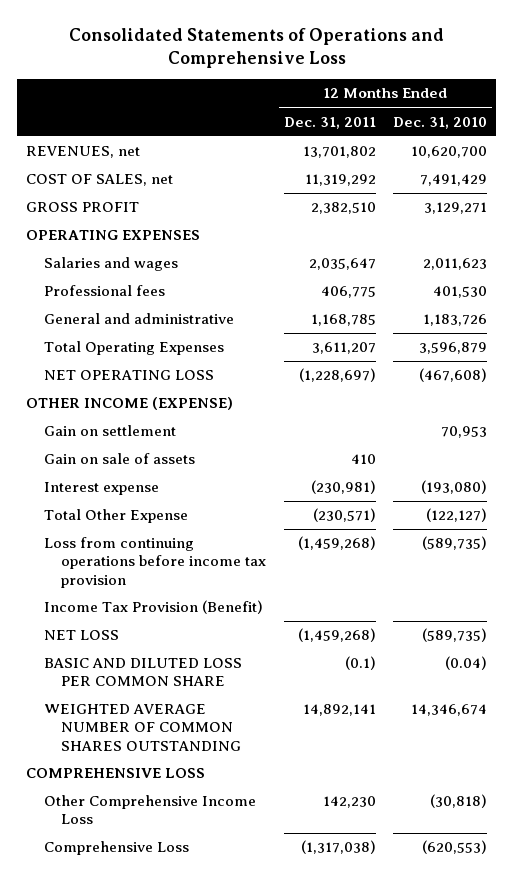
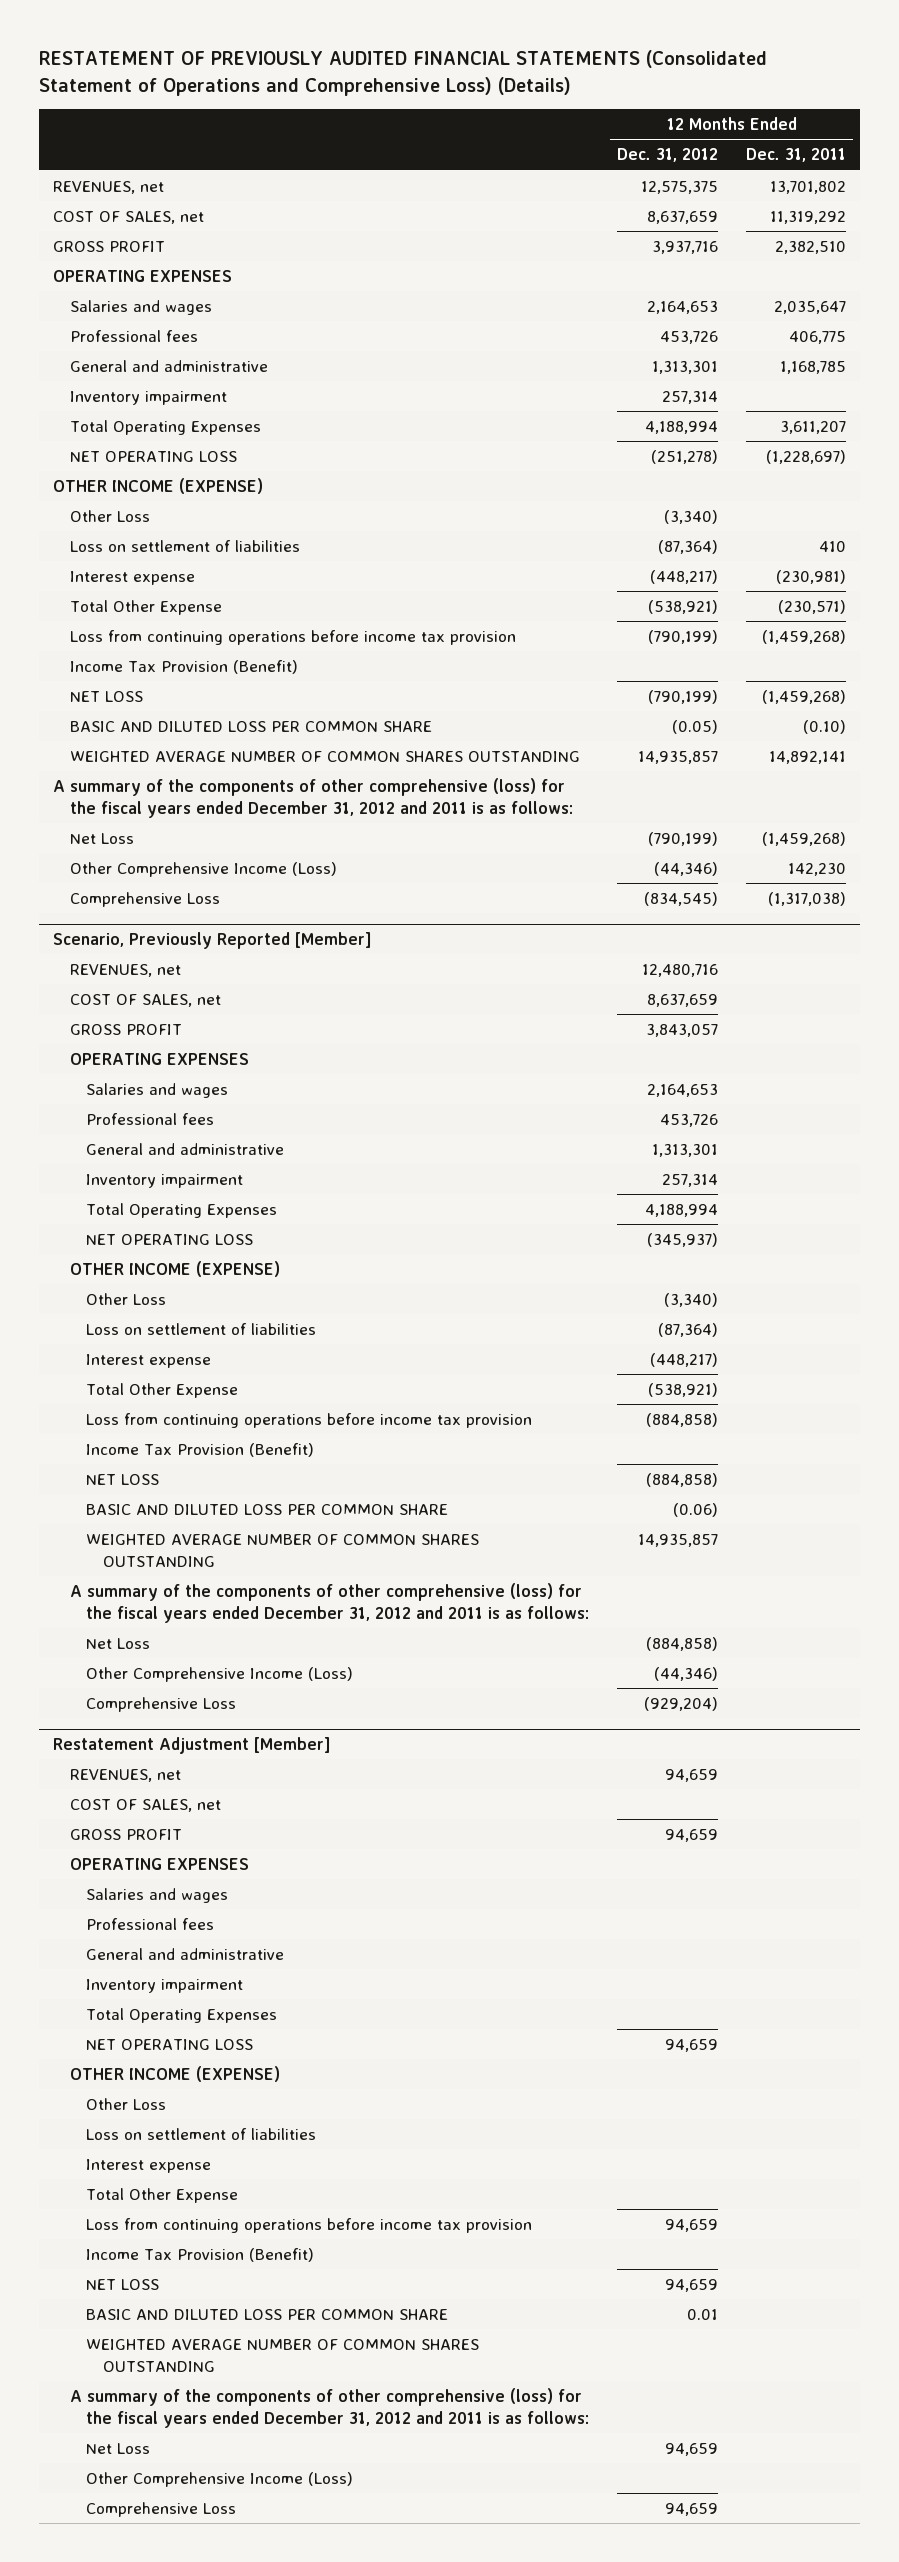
[68,27,444,69] Consolidated Statements of Operations and Comprehensive Loss -> [38,50,767,97] RESTATEMENT OF PREVIOUSLY AUDITED FINANCIAL STATEMENTS (Consolidated Statement of Operations and Comprehensive Loss) (Details)
[393,116,488,129] Dec. 31, 2010 -> none
none -> [617,148,719,163] Dec. 31, 2012
none -> [69,390,227,405] Inventory impairment
[43,425,176,437] Gain on settlement -> none
[43,453,195,465] Gain on sale of assets -> none
none -> [69,509,150,522] Other Loss
none -> [69,539,300,552] Loss on settlement of liabilities
[344,656,376,671] (0.1) -> [802,719,846,734] (0.10)
[26,768,206,779] COMPREHENSIVE LOSS -> [52,777,573,819] A summary of the components of other comprehensive (loss) for the fiscal years ended December 31, 2012 and 2011 is as follows:
none -> [69,832,134,844] Net Loss
[43,795,256,825] Other Comprehensive Income Loss -> [69,861,337,877] Other Comprehensive Income (Loss)
none -> [52,932,372,950] Scenario, Previously Reported [Member]
none -> [69,963,181,977] REVENUES, net
none -> [69,993,221,1007] COST OF SALES, net
none -> [69,1023,182,1035] GROSS PROFIT
none -> [69,1052,249,1065] OPERATING EXPENSES
none -> [86,1082,229,1098] Salaries and wages
none -> [86,1112,215,1125] Professional fees
none -> [86,1142,285,1155] General and administrative
none -> [86,1173,244,1188] Inventory impairment
none -> [86,1202,278,1218] Total Operating Expenses
none -> [86,1233,254,1245] NET OPERATING LOSS
none -> [69,1260,280,1277] OTHER INCOME (EXPENSE)
none -> [86,1292,167,1305] Other Loss
none -> [86,1322,317,1335] Loss on settlement of liabilities
none -> [86,1353,212,1368] Interest expense
none -> [86,1382,239,1398] Total Other Expense
none -> [86,1412,533,1428] Loss from continuing operations before income tax provision
none -> [86,1442,315,1457] Income Tax Provision (Benefit)
none -> [86,1473,160,1485] NET LOSS
none -> [86,1503,449,1515] BASIC AND DILUTED LOSS PER COMMON SHARE
none -> [86,1533,480,1568] WEIGHTED AVERAGE NUMBER OF COMMON SHARES OUTSTANDING
none -> [69,1582,590,1624] A summary of the components of other comprehensive (loss) for the fiscal years ended December 31, 2012 and 2011 is as follows:
none -> [86,1637,151,1649] Net Loss
none -> [86,1666,354,1682] Other Comprehensive Income (Loss)
none -> [86,1696,237,1712] Comprehensive Loss
none -> [52,1737,331,1755] Restatement Adjustment [Member]
none -> [69,1768,181,1782] REVENUES, net
none -> [69,1798,221,1812] COST OF SALES, net
none -> [69,1828,182,1840] GROSS PROFIT
none -> [69,1857,249,1870] OPERATING EXPENSES
none -> [86,1887,229,1903] Salaries and wages
none -> [86,1917,215,1930] Professional fees
none -> [86,1947,285,1960] General and administrative
none -> [86,1978,244,1993] Inventory impairment
none -> [86,2007,278,2023] Total Operating Expenses
none -> [86,2038,254,2050] NET OPERATING LOSS
none -> [69,2065,280,2082] OTHER INCOME (EXPENSE)
none -> [86,2097,167,2110] Other Loss
none -> [86,2127,317,2140] Loss on settlement of liabilities
none -> [86,2158,212,2173] Interest expense
none -> [86,2187,239,2203] Total Other Expense
none -> [86,2217,533,2233] Loss from continuing operations before income tax provision
none -> [86,2247,315,2262] Income Tax Provision (Benefit)
none -> [86,2278,160,2290] NET LOSS
none -> [86,2308,449,2320] BASIC AND DILUTED LOSS PER COMMON SHARE
none -> [86,2338,480,2373] WEIGHTED AVERAGE NUMBER OF COMMON SHARES OUTSTANDING
none -> [69,2387,590,2429] A summary of the components of other comprehensive (loss) for the fiscal years ended December 31, 2012 and 2011 is as follows:
none -> [86,2442,151,2454] Net Loss
none -> [86,2471,354,2487] Other Comprehensive Income (Loss)
none -> [86,2501,237,2517] Comprehensive Loss

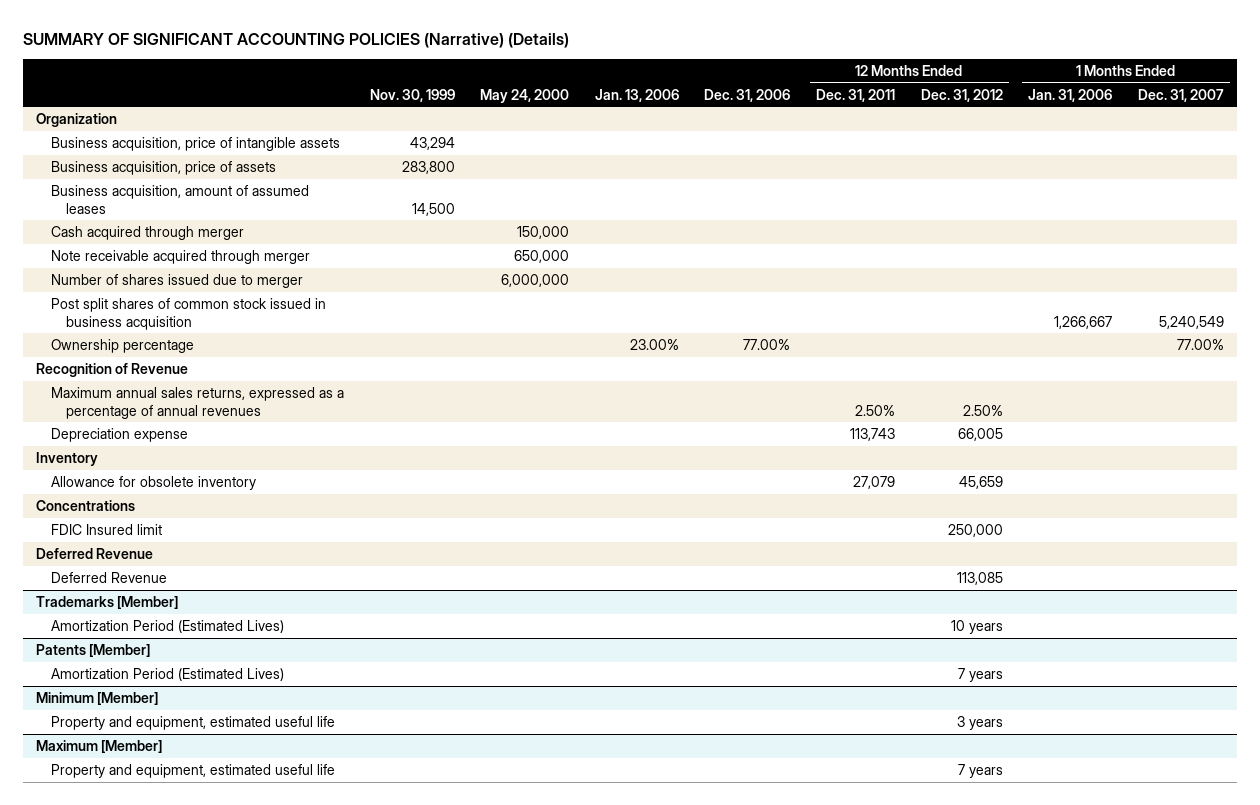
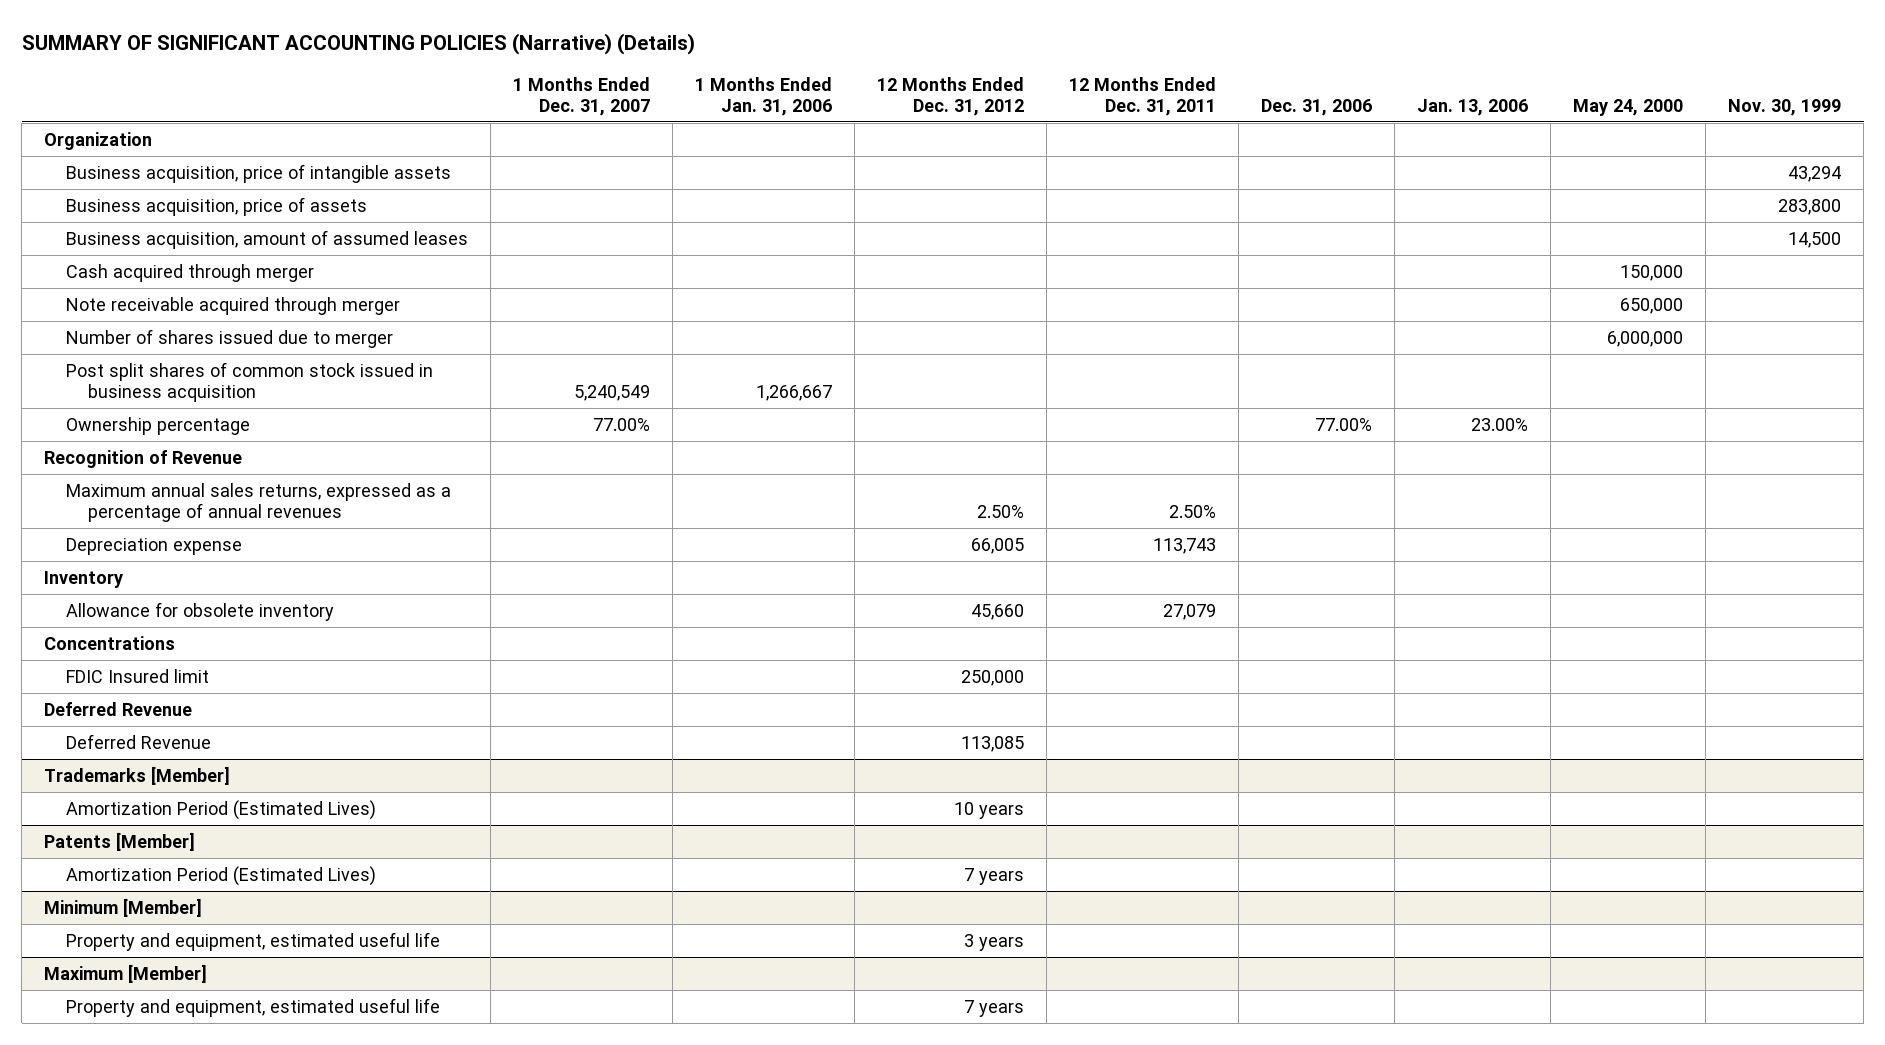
[958,475,1003,489] 45,659 -> [971,603,1025,620] 45,660

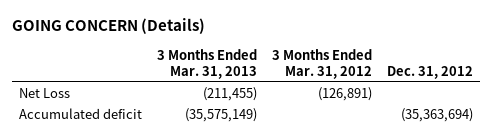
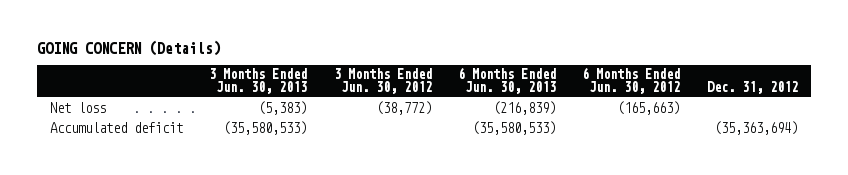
[156,48,257,79] 3 Months Ended Mar. 31, 2013 -> none
[271,48,372,79] 3 Months Ended Mar. 31, 2012 -> none
none -> [209,68,308,94] 3 Months Ended Jun. 30, 2013
none -> [333,68,432,94] 3 Months Ended Jun. 30, 2012
none -> [457,67,556,94] 6 Months Ended Jun. 30, 2013
none -> [582,67,681,94] 6 Months Ended Jun. 30, 2012
[18,88,70,99] Net Loss -> [50,101,107,113] Net loss

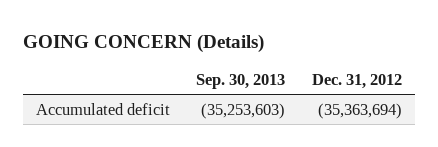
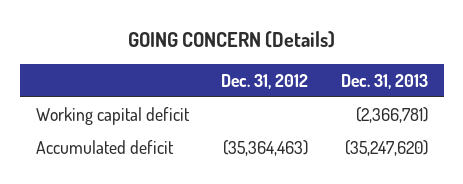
[196,73,286,89] Sep. 30, 2013 -> none
none -> [340,73,428,89] Dec. 31, 2013
none -> [35,106,190,125] Working capital deficit
[318,102,403,119] (35,363,694) -> [223,139,309,156] (35,364,463)

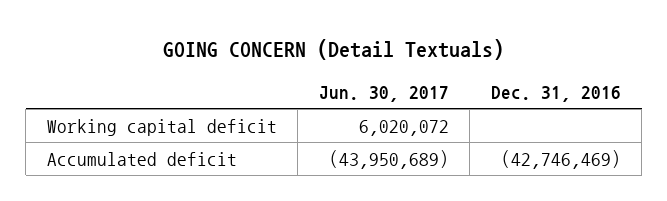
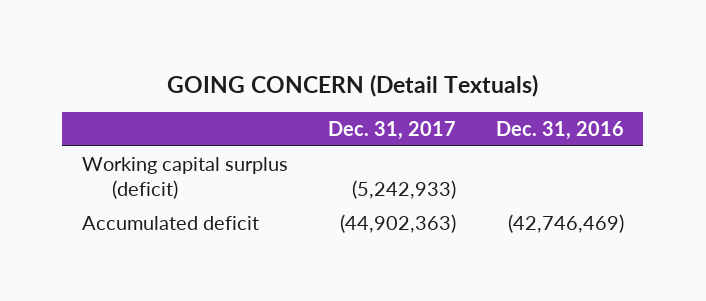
[318,85,449,102] Jun. 30, 2017 -> none
none -> [327,121,456,141] Dec. 31, 2017
[46,118,277,136] Working capital deficit -> [82,156,289,200] Working capital surplus (deficit)

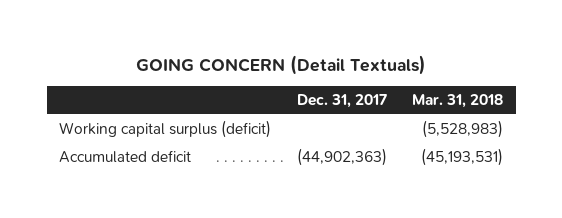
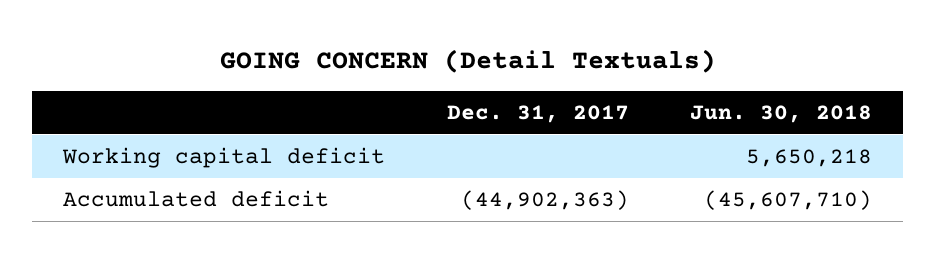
[411,94,503,109] Mar. 31, 2018 -> none
none -> [690,105,873,124] Jun. 30, 2018
[59,120,272,139] Working capital surplus (deficit) -> [62,147,386,169] Working capital deficit

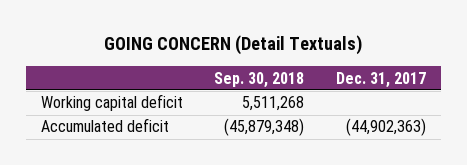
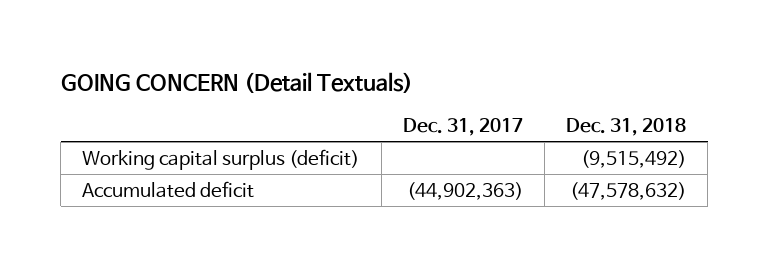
[214,71,305,88] Sep. 30, 2018 -> none
none -> [565,117,686,136] Dec. 31, 2018
[41,94,184,112] Working capital deficit -> [82,148,360,170] Working capital surplus (deficit)

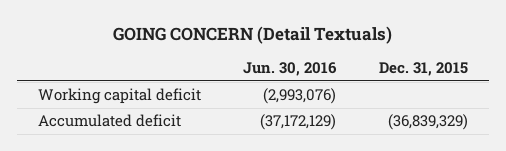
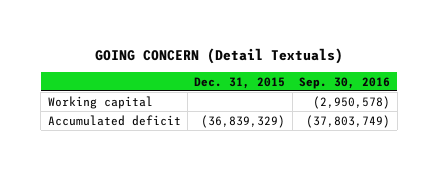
[243,61,338,76] Jun. 30, 2016 -> none
none -> [299,76,391,89] Sep. 30, 2016
[37,88,201,105] Working capital deficit -> [47,95,153,109] Working capital

